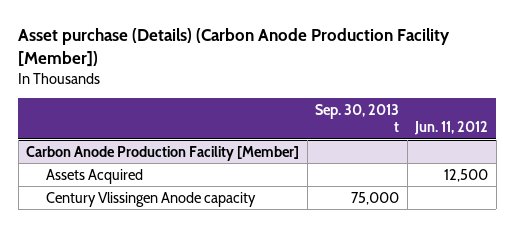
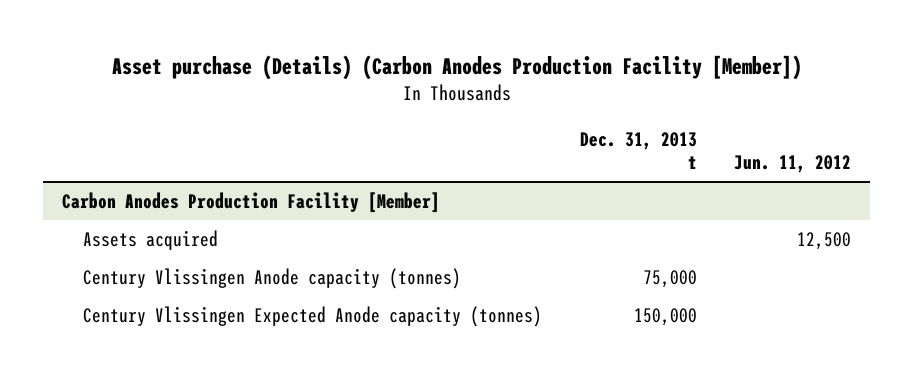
[18,27,451,67] Asset purchase (Details) (Carbon Anode Production Facility [Member]) -> [111,54,802,80] Asset purchase (Details) (Carbon Anodes Production Facility [Member])
[315,104,400,133] Sep. 30, 2013 t -> none
none -> [579,131,697,170] Dec. 31, 2013 t
[26,145,300,161] Carbon Anode Production Facility [Member] -> [62,191,441,213] Carbon Anodes Production Facility [Member]
[46,168,144,184] Assets Acquired -> [82,229,218,250] Assets acquired
[46,191,257,207] Century Vlissingen Anode capacity -> [82,267,461,289] Century Vlissingen Anode capacity (tonnes)
none -> [82,305,542,327] Century Vlissingen Expected Anode capacity (tonnes)

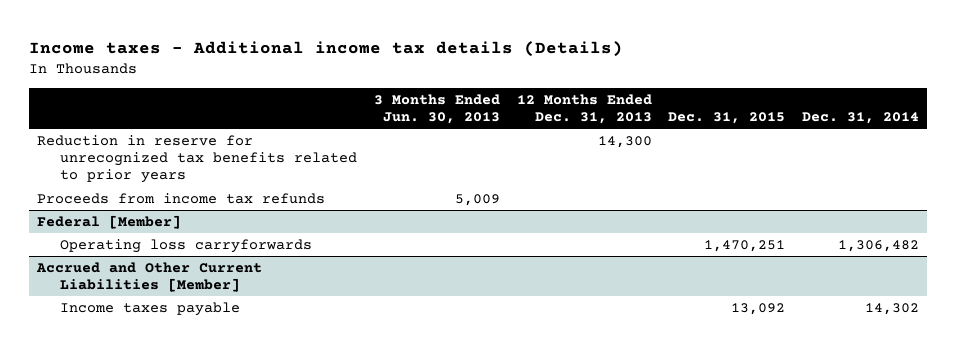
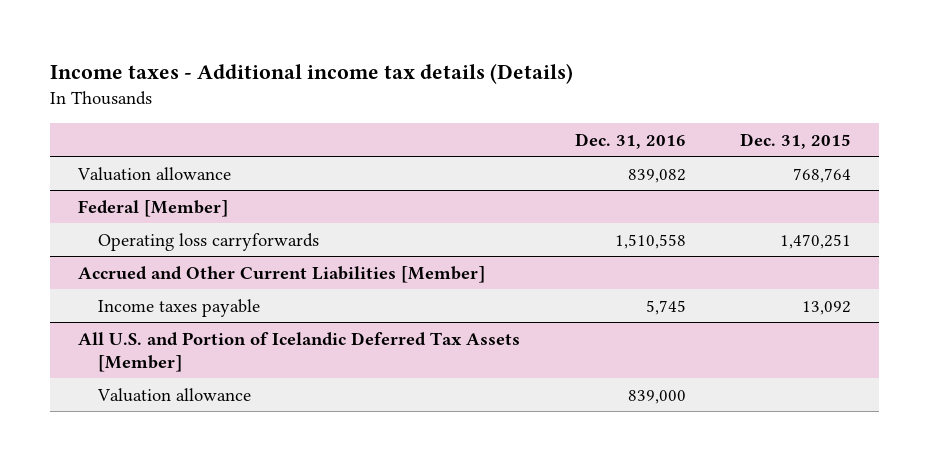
[373,93,500,125] 3 Months Ended Jun. 30, 2013 -> none
[516,93,652,125] 12 Months Ended Dec. 31, 2013 -> none
[802,112,920,125] Dec. 31, 2014 -> none
none -> [574,132,686,149] Dec. 31, 2016
[37,134,358,184] Reduction in reserve for unrecognized tax benefits related to prior years -> none
[37,192,326,204] Proceeds from income tax refunds -> none
none -> [76,166,231,181] Valuation allowance
none -> [77,331,520,372] All U.S. and Portion of Icelandic Deferred Tax Assets [Member]
none -> [97,387,252,402] Valuation allowance

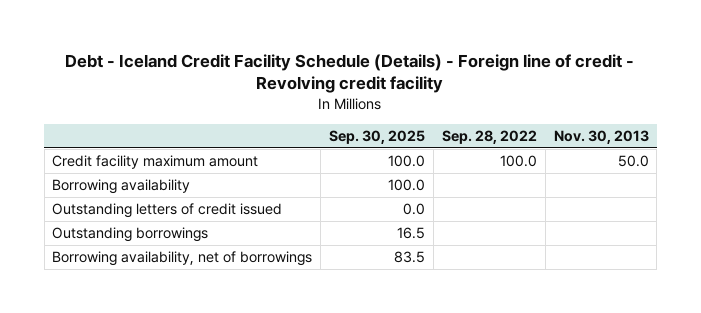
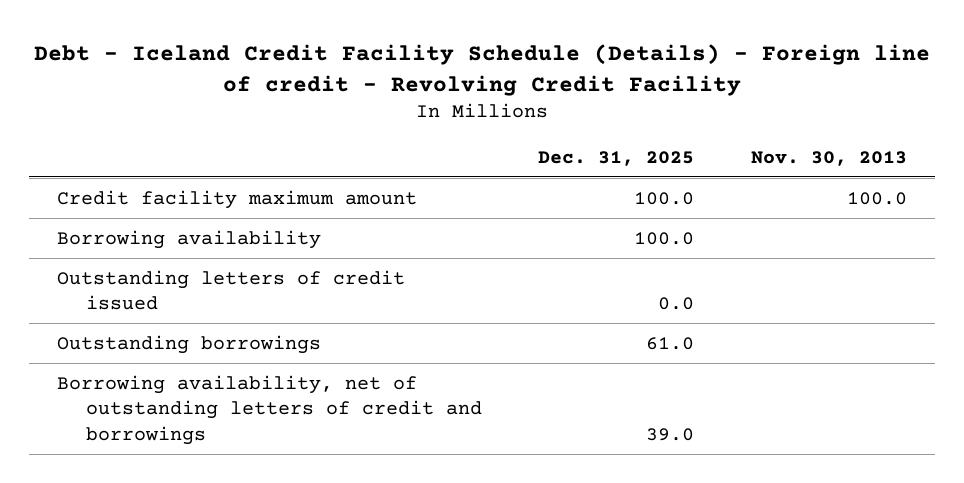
[65,53,635,94] Debt - Iceland Credit Facility Schedule (Details) - Foreign line of credit - Revolving credit facility -> [34,43,931,96] Debt - Iceland Credit Facility Schedule (Details) - Foreign line of credit - Revolving Credit Facility
[329,129,426,144] Sep. 30, 2025 -> none
[441,129,537,144] Sep. 28, 2022 -> none
none -> [538,150,695,166] Dec. 31, 2025
[617,155,649,168] 50.0 -> [846,191,907,205] 100.0
[52,251,313,267] Borrowing availability, net of borrowings -> [57,374,482,445] Borrowing availability, net of outstanding letters of credit and borrowings

